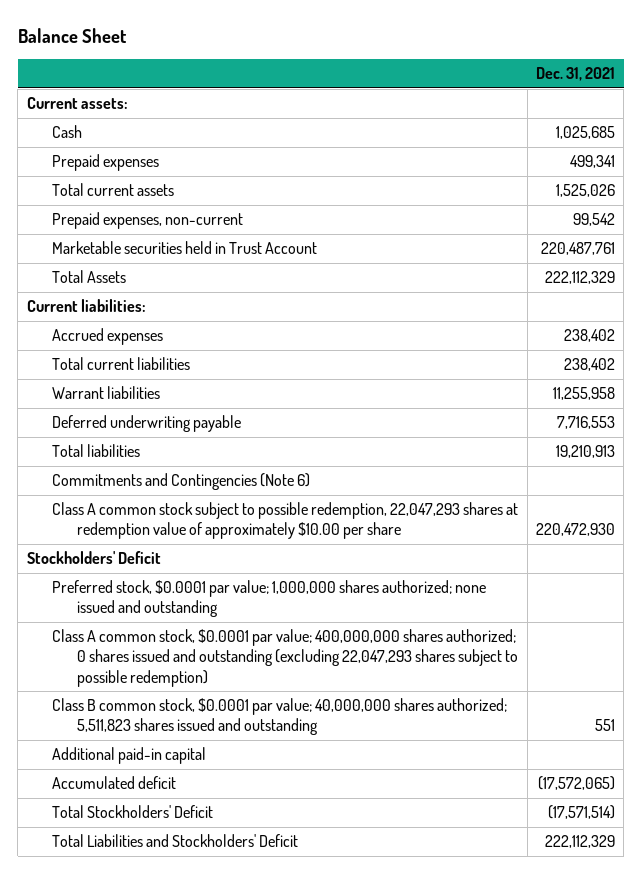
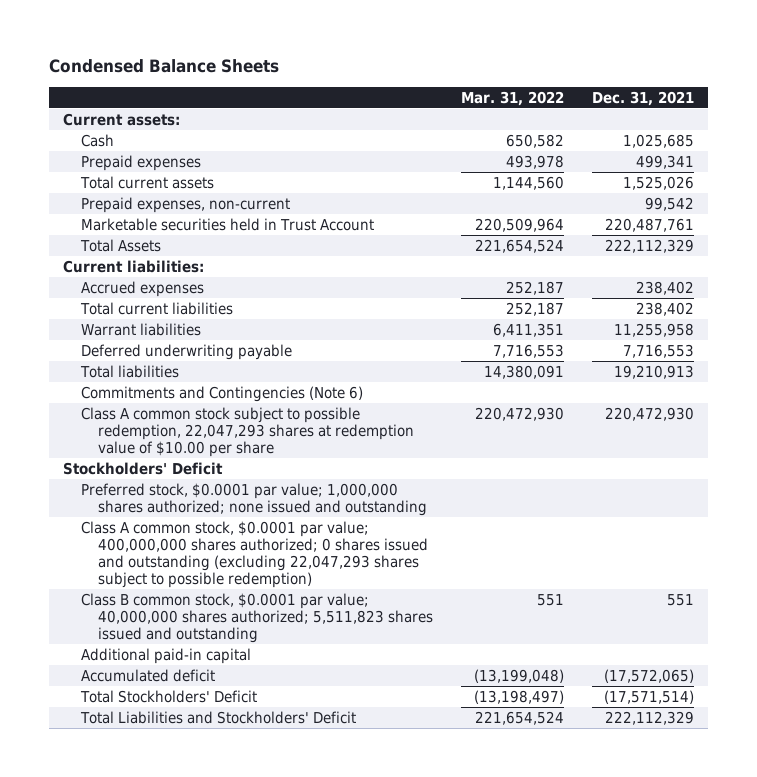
[17,27,127,43] Balance Sheet -> [49,58,280,73] Condensed Balance Sheets
none -> [460,90,564,106] Mar. 31, 2022
[52,502,519,540] Class A common stock subject to possible redemption, 22,047,293 shares at redemption value of approximately $10.00 per share -> [80,407,415,457] Class A common stock subject to possible redemption, 22,047,293 shares at redemption value of $10.00 per share

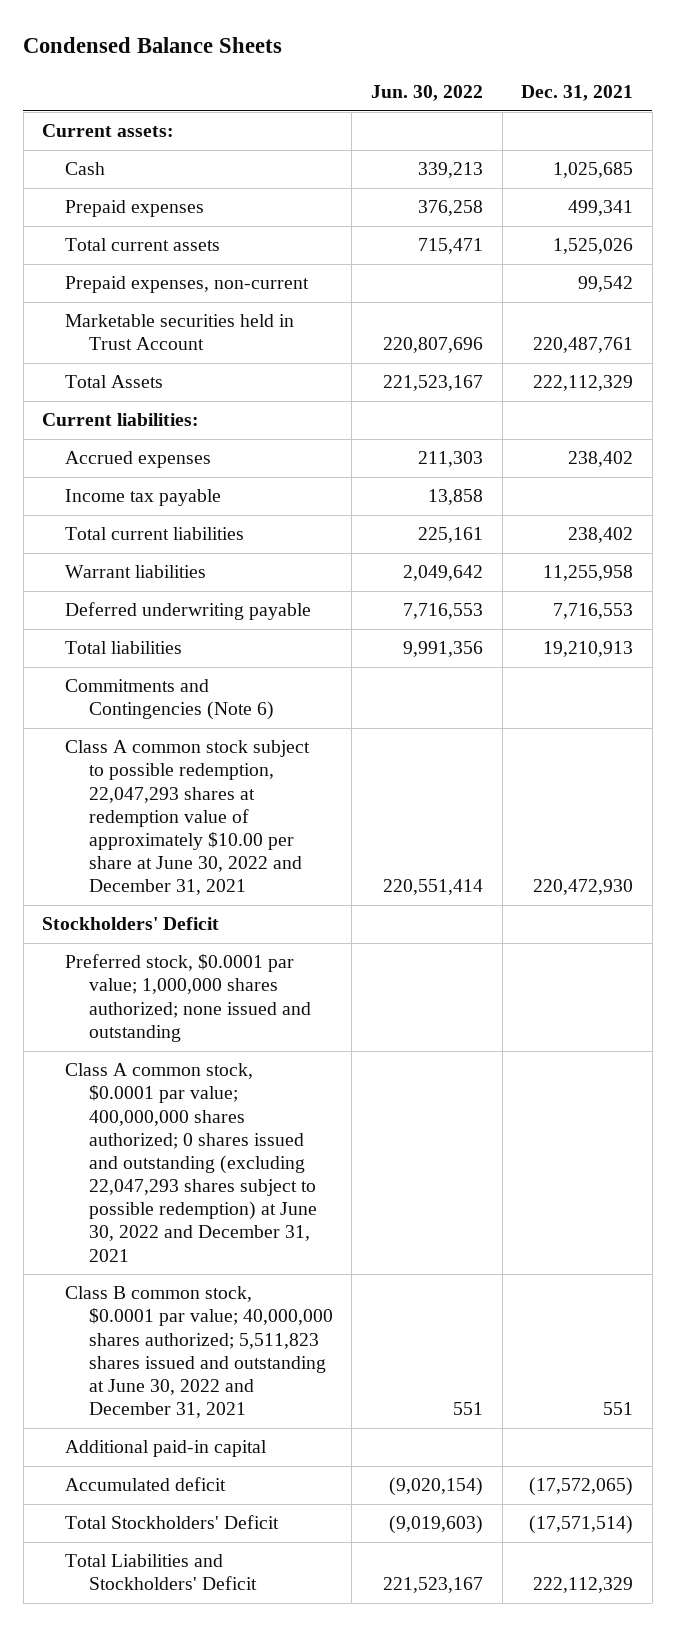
[460,90,564,106] Mar. 31, 2022 -> none
none -> [370,85,483,102] Jun. 30, 2022
none -> [65,489,222,507] Income tax payable
[80,407,415,457] Class A common stock subject to possible redemption, 22,047,293 shares at redemption value of $10.00 per share -> [65,740,311,896] Class A common stock subject to possible redemption, 22,047,293 shares at redemption value of approximately $10.00 per share at June 30, 2022 and December 31, 2021
[80,521,429,588] Class A common stock, $0.0001 par value; 400,000,000 shares authorized; 0 shares issued and outstanding (excluding 22,047,293 shares subject to possible redemption) -> [65,1063,317,1262] Class A common stock, $0.0001 par value; 400,000,000 shares authorized; 0 shares issued and outstanding (excluding 22,047,293 shares subject to possible redemption) at June 30, 2022 and December 31, 2021
[80,593,434,643] Class B common stock, $0.0001 par value; 40,000,000 shares authorized; 5,511,823 shares issued and outstanding -> [65,1286,333,1419] Class B common stock, $0.0001 par value; 40,000,000 shares authorized; 5,511,823 shares issued and outstanding at June 30, 2022 and December 31, 2021

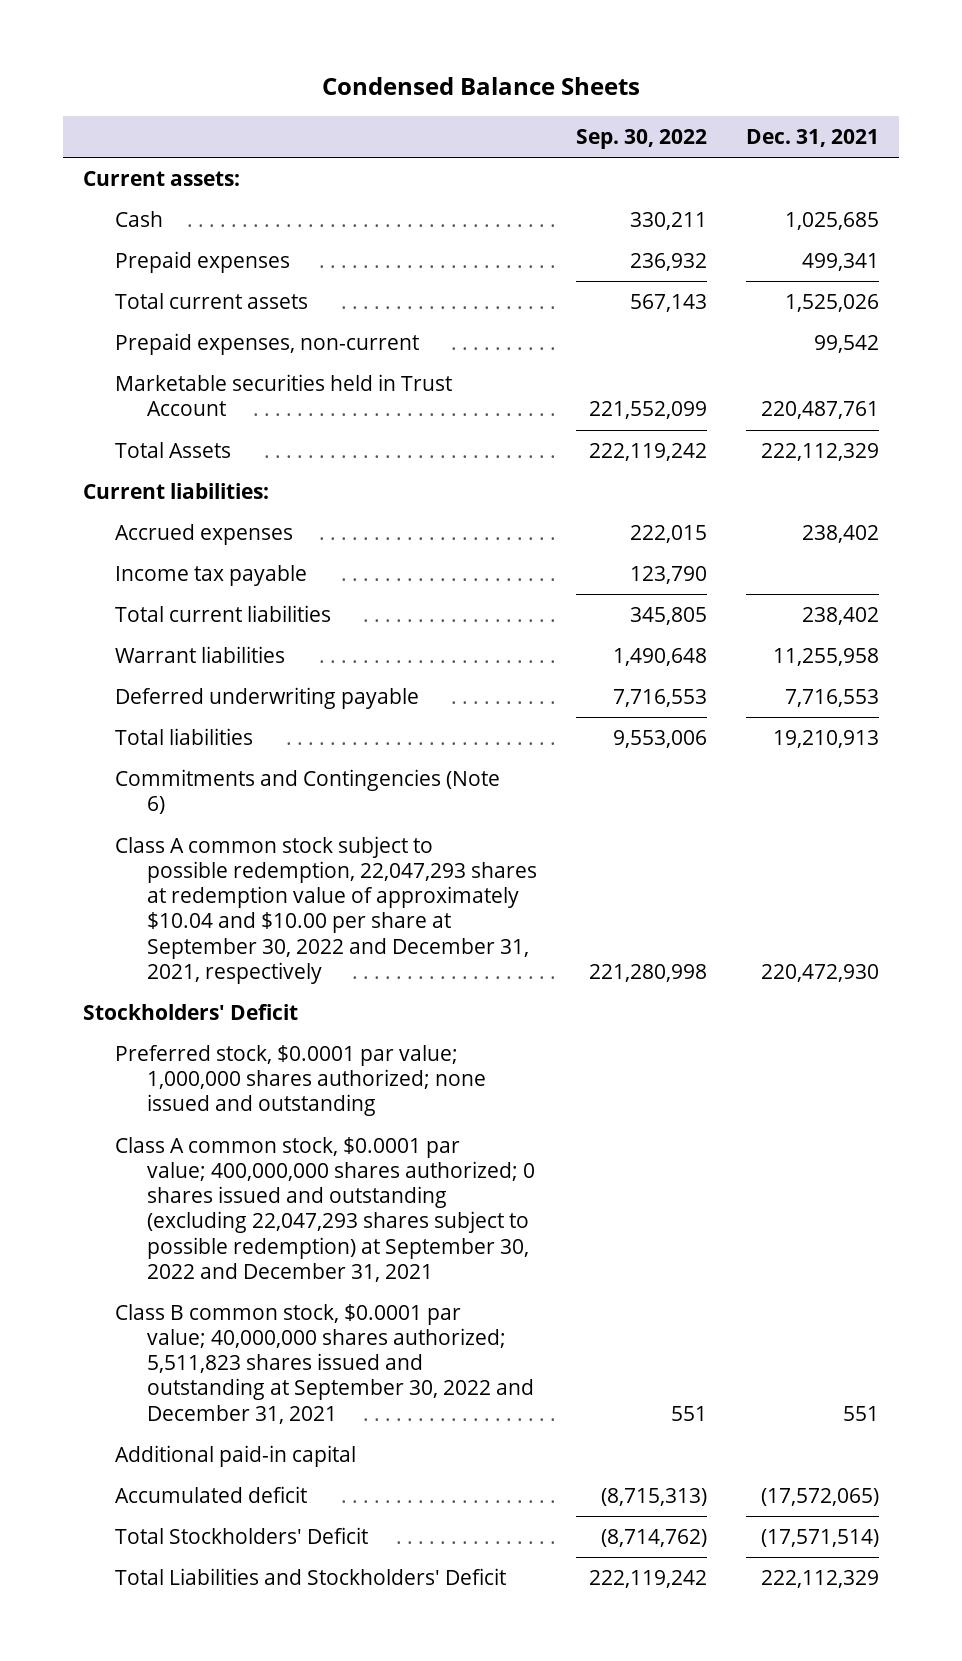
[370,85,483,102] Jun. 30, 2022 -> none
none -> [575,128,707,149] Sep. 30, 2022
[65,740,311,896] Class A common stock subject to possible redemption, 22,047,293 shares at redemption value of approximately $10.00 per share at June 30, 2022 and December 31, 2021 -> [114,835,537,984] Class A common stock subject to possible redemption, 22,047,293 shares at redemption value of approximately $10.04 and $10.00 per share at September 30, 2022 and December 31, 2021, respectively
[65,1063,317,1262] Class A common stock, $0.0001 par value; 400,000,000 shares authorized; 0 shares issued and outstanding (excluding 22,047,293 shares subject to possible redemption) at June 30, 2022 and December 31, 2021 -> [114,1136,535,1282] Class A common stock, $0.0001 par value; 400,000,000 shares authorized; 0 shares issued and outstanding (excluding 22,047,293 shares subject to possible redemption) at September 30, 2022 and December 31, 2021
[65,1286,333,1419] Class B common stock, $0.0001 par value; 40,000,000 shares authorized; 5,511,823 shares issued and outstanding at June 30, 2022 and December 31, 2021 -> [114,1303,534,1424] Class B common stock, $0.0001 par value; 40,000,000 shares authorized; 5,511,823 shares issued and outstanding at September 30, 2022 and December 31, 2021

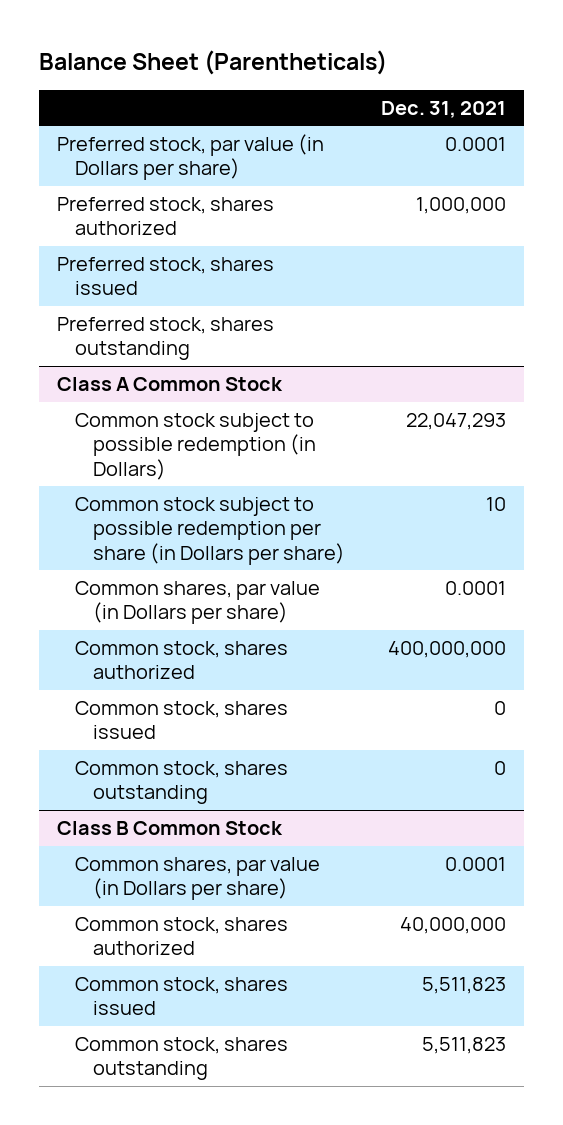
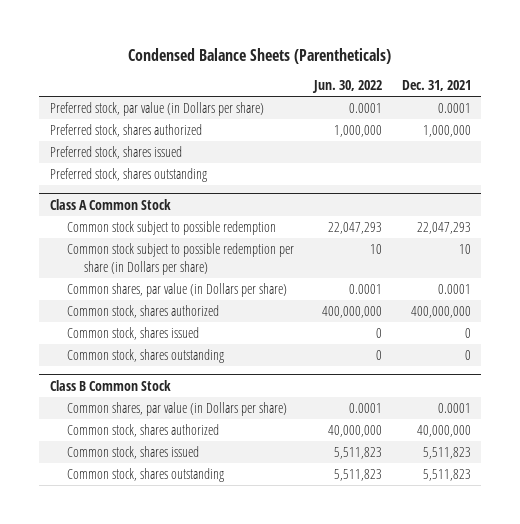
[38,49,387,75] Balance Sheet (Parentheticals) -> [128,47,392,64] Condensed Balance Sheets (Parentheticals)
none -> [311,80,382,94] Jun. 30, 2022
[74,413,316,480] Common stock subject to possible redemption (in Dollars) -> [66,220,276,235] Common stock subject to possible redemption

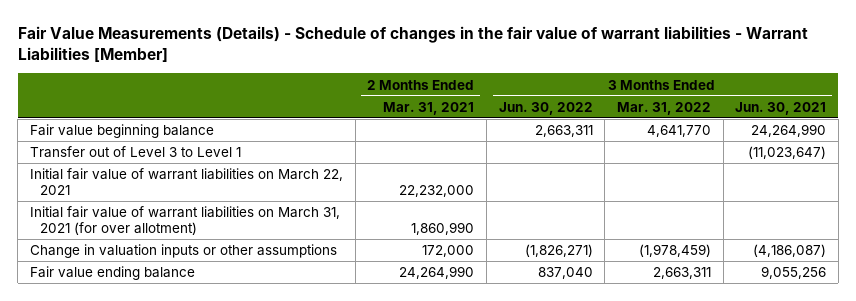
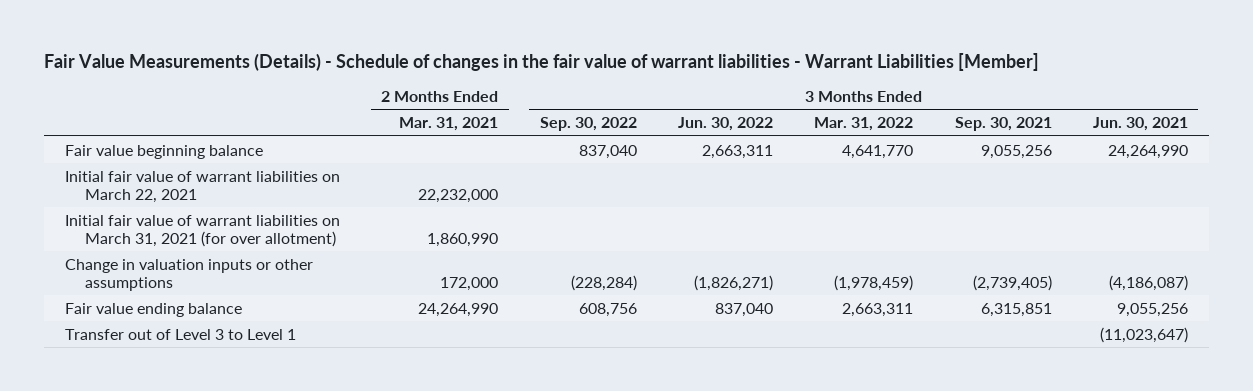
none -> [539,117,637,132] Sep. 30, 2022
none -> [954,117,1052,132] Sep. 30, 2021
[30,146,242,159] Transfer out of Level 3 to Level 1 -> [64,328,296,340] Transfer out of Level 3 to Level 1

